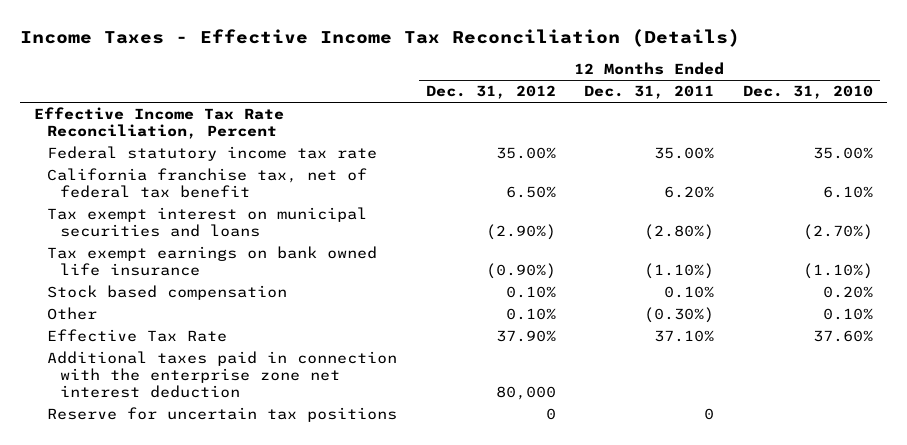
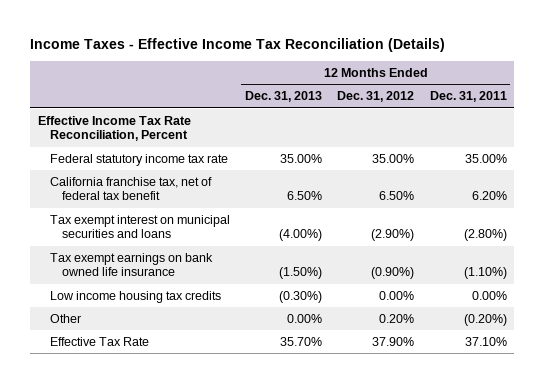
[743,85,874,100] Dec. 31, 2010 -> none
none -> [244,91,322,103] Dec. 31, 2013
[47,285,288,301] Stock based compensation -> none
none -> [49,290,221,303] Low income housing tax credits
[505,308,556,321] 0.10% -> [379,313,415,323] 0.20%
[644,307,715,324] (0.30%) -> [463,313,507,326] (0.20%)
[47,351,398,399] Additional taxes paid in connection with the enterprise zone net interest deduction -> none
[47,407,398,423] Reserve for uncertain tax positions -> none

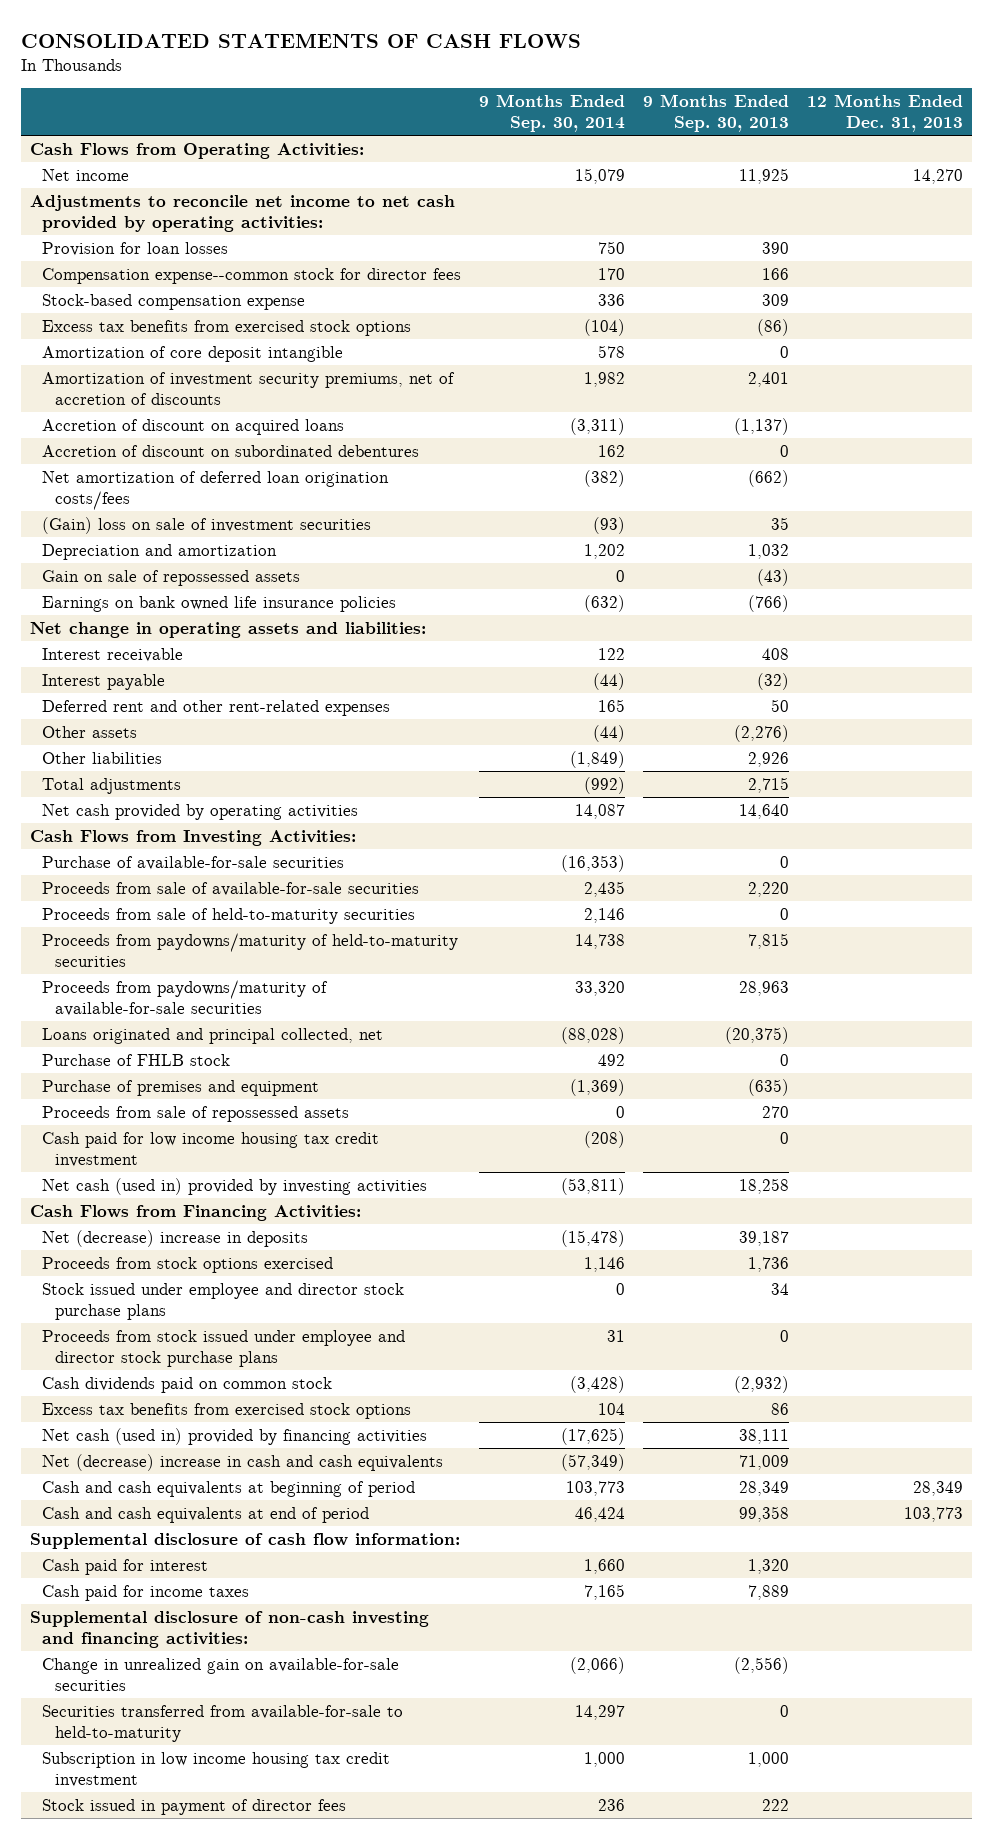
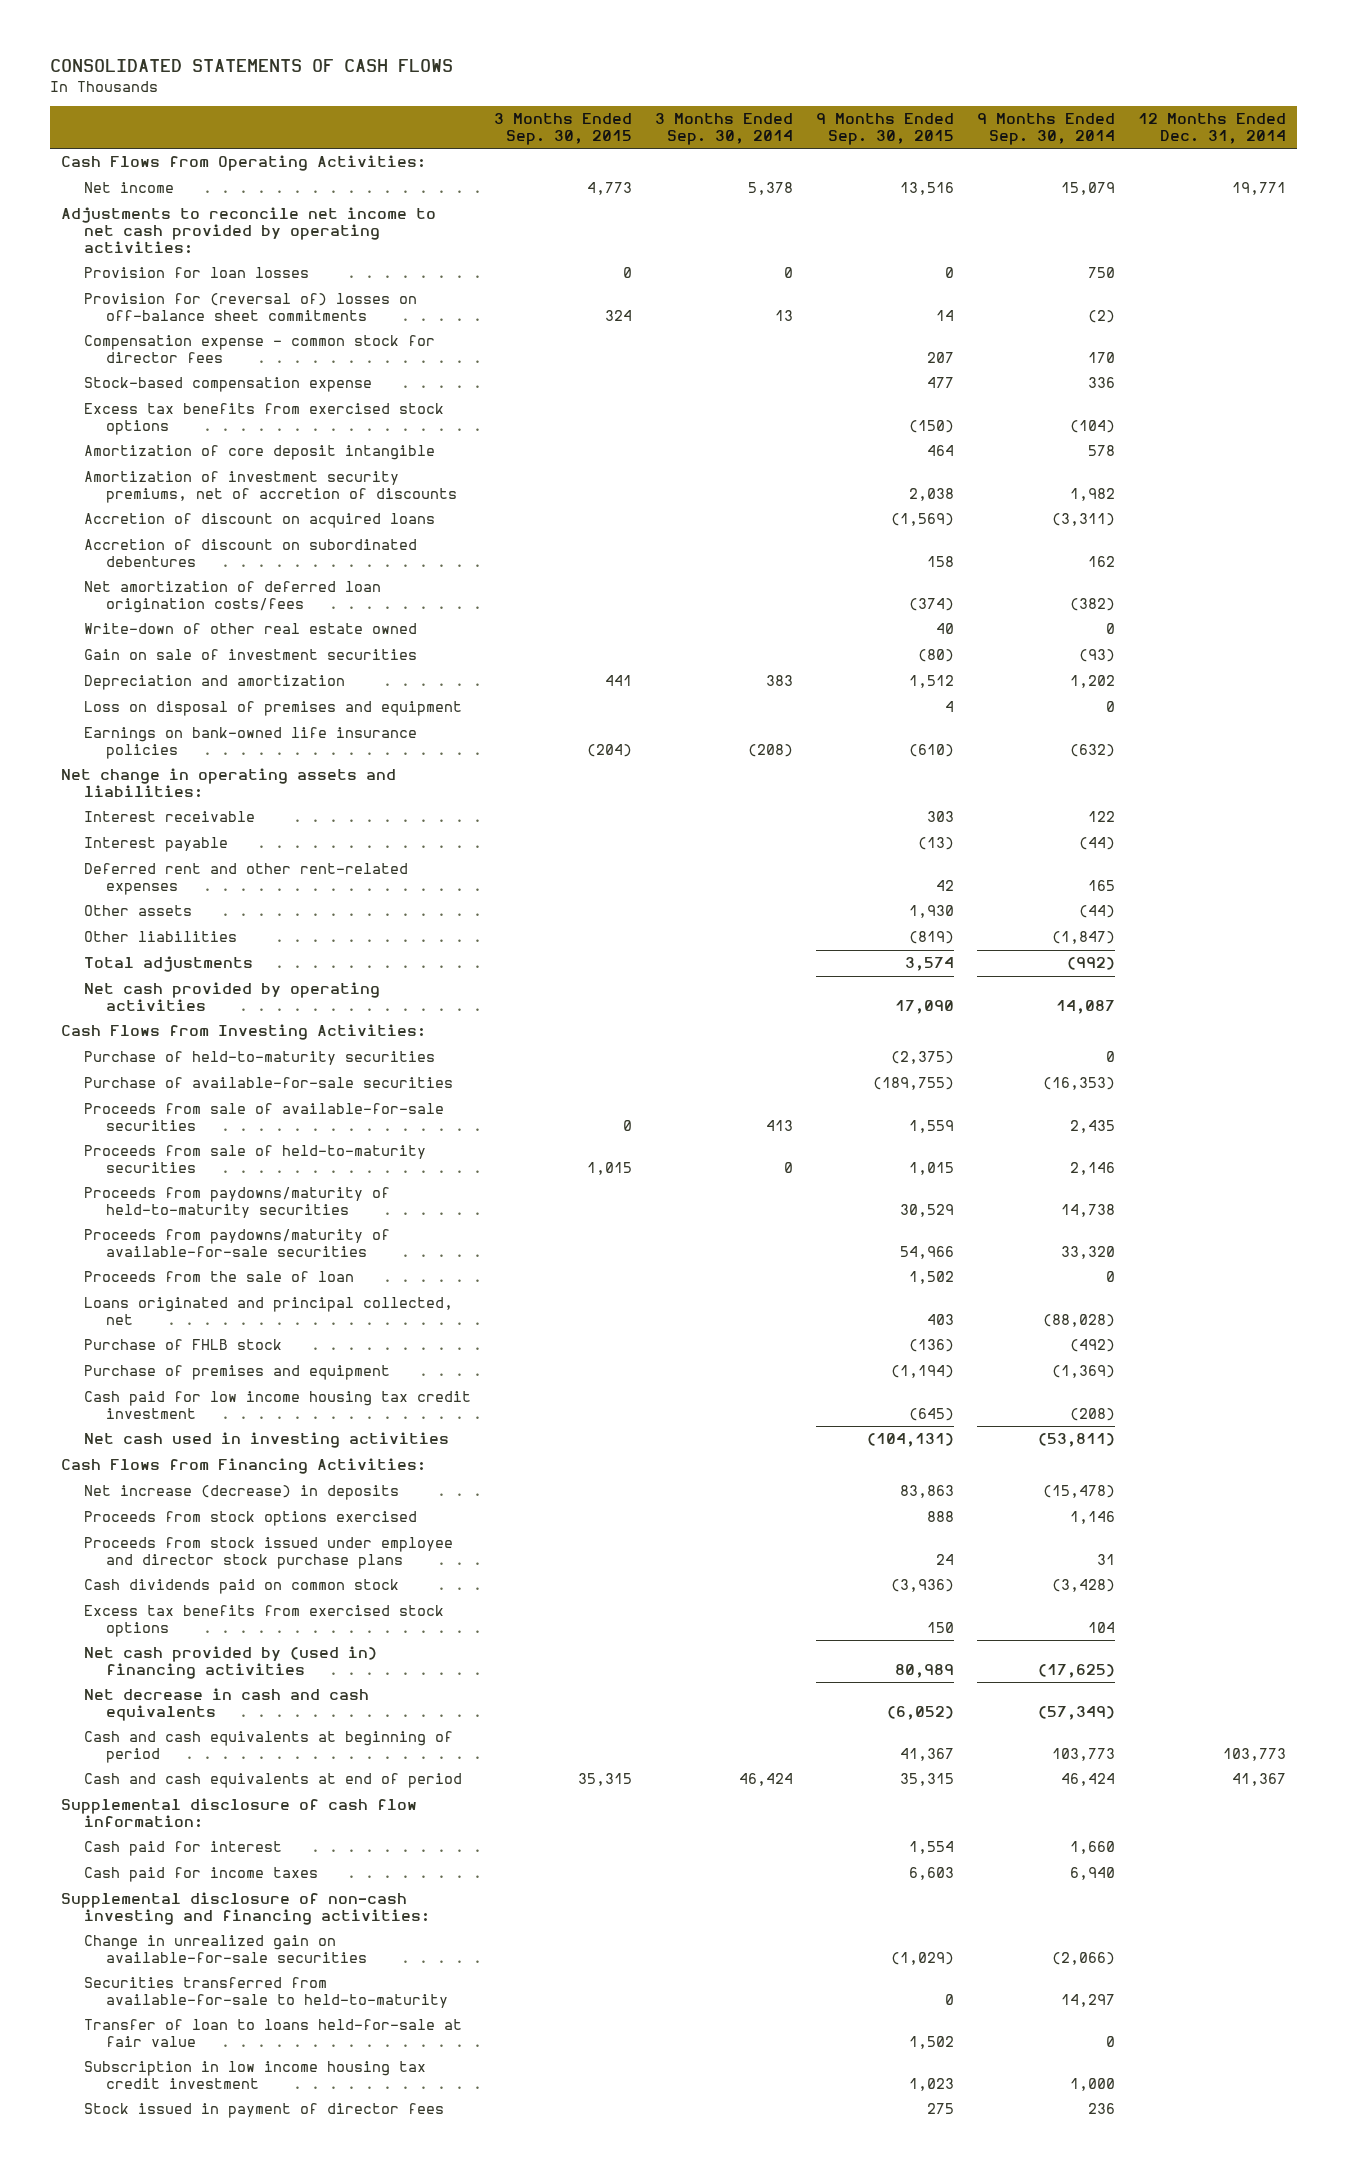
[643,93,790,132] 9 Months Ended Sep. 30, 2013 -> none
[807,93,964,132] 12 Months Ended Dec. 31, 2013 -> none
none -> [493,113,632,146] 3 Months Ended Sep. 30, 2015
none -> [654,113,793,146] 3 Months Ended Sep. 30, 2014
none -> [815,113,954,146] 9 Months Ended Sep. 30, 2015
none -> [1137,113,1286,145] 12 Months Ended Dec. 31, 2014
none -> [83,293,417,322] Provision for (reversal of) losses on off-balance sheet commitments
[42,268,462,285] Compensation expense--common stock for director fees -> [83,335,435,364] Compensation expense - common stock for director fees
none -> [83,623,417,635] Write-down of other real estate owned
[42,517,372,535] (Gain) loss on sale of investment securities -> [83,649,417,661] Gain on sale of investment securities
[42,570,301,587] Gain on sale of repossessed assets -> none
none -> [83,701,462,717] Loss on disposal of premises and equipment
[42,596,397,613] Earnings on bank owned life insurance policies -> [83,727,417,760] Earnings on bank-owned life insurance policies
[570,751,626,769] (1,849) -> [1051,931,1115,945] (1,847)
none -> [83,1051,435,1066] Purchase of held-to-maturity securities
none -> [83,1271,354,1283] Proceeds from the sale of loan
[598,1054,626,1067] 492 -> [1069,1339,1115,1353] (492)
[42,1106,350,1123] Proceeds from sale of repossessed assets -> none
[42,1178,428,1196] Net cash (used in) provided by investing activities -> [83,1432,449,1449] Net cash used in investing activities
[42,1230,309,1248] Net (decrease) increase in deposits -> [83,1485,399,1501] Net increase (decrease) in deposits
[42,1283,405,1320] Stock issued under employee and director stock purchase plans -> none
[42,1428,428,1446] Net cash (used in) provided by financing activities -> [83,1646,377,1680] Net cash provided by (used in) financing activities
[42,1454,444,1472] Net (decrease) increase in cash and cash equivalents -> [83,1688,369,1722] Net decrease in cash and cash equivalents
[584,1584,626,1601] 7,165 -> [1069,1867,1115,1881] 6,940
none -> [83,2019,462,2048] Transfer of loan to loans held-for-sale at fair value

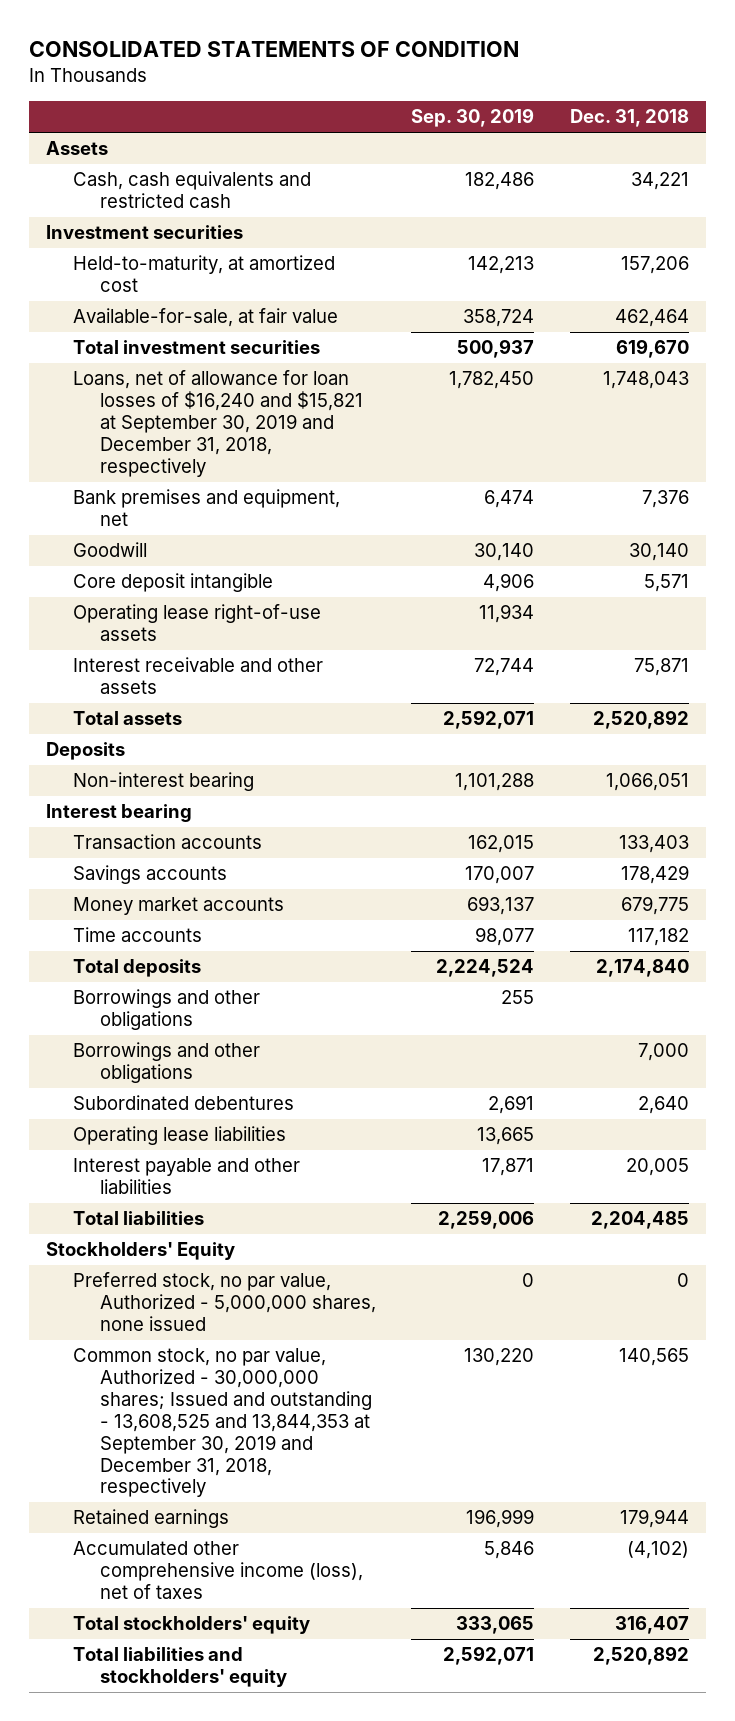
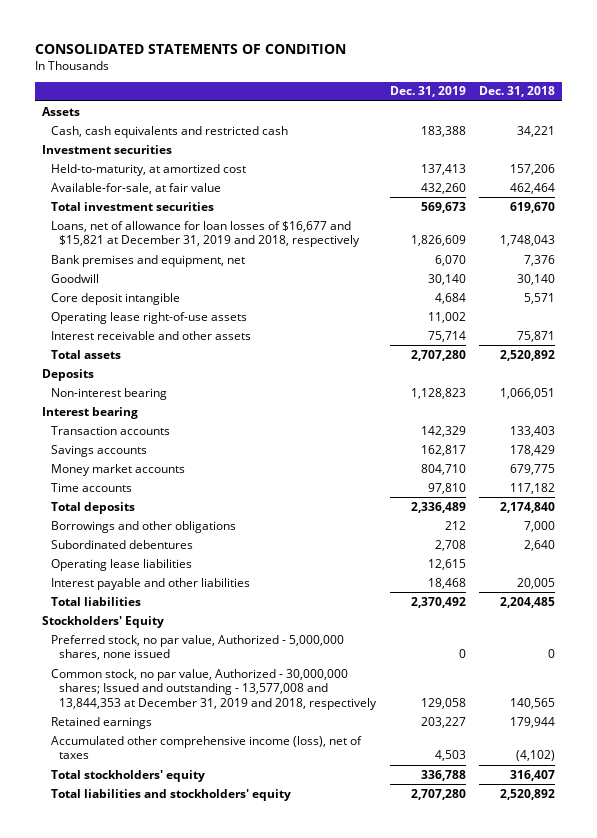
[411,108,535,128] Sep. 30, 2019 -> none
none -> [389,86,466,98] Dec. 31, 2019
[73,370,363,477] Loans, net of allowance for loan losses of $16,240 and $15,821 at September 30, 2019 and December 31, 2018, respectively -> [50,220,361,248] Loans, net of allowance for loan losses of $16,677 and $15,821 at December 31, 2019 and 2018, respectively
[73,989,261,1031] Borrowings and other obligations -> none
[73,1348,372,1498] Common stock, no par value, Authorized - 30,000,000 shares; Issued and outstanding - 13,608,525 and 13,844,353 at September 30, 2019 and December 31, 2018, respectively -> [50,668,378,710] Common stock, no par value, Authorized - 30,000,000 shares; Issued and outstanding - 13,577,008 and 13,844,353 at December 31, 2019 and 2018, respectively

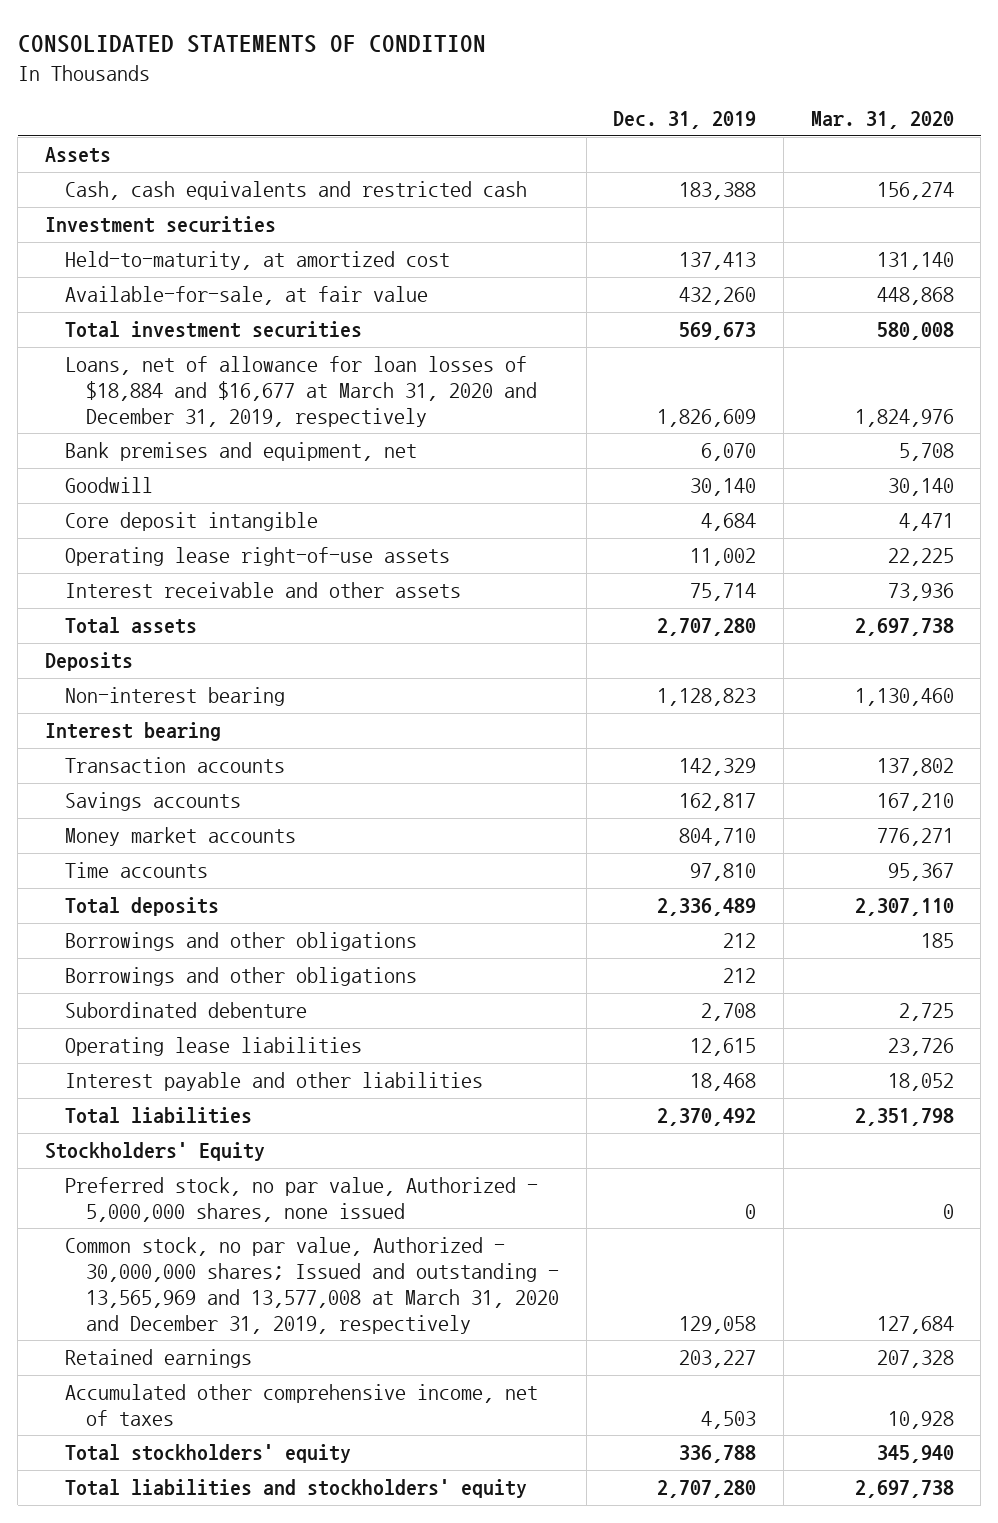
[479,86,556,98] Dec. 31, 2018 -> none
none -> [810,111,954,130] Mar. 31, 2020
[50,220,361,248] Loans, net of allowance for loan losses of $16,677 and $15,821 at December 31, 2019 and 2018, respectively -> [65,356,537,427] Loans, net of allowance for loan losses of $18,884 and $16,677 at March 31, 2020 and December 31, 2019, respectively
none -> [65,967,418,987] Borrowings and other obligations
[50,539,193,549] Subordinated debentures -> [65,1002,308,1019] Subordinated debenture
[50,668,378,710] Common stock, no par value, Authorized - 30,000,000 shares; Issued and outstanding - 13,577,008 and 13,844,353 at December 31, 2019 and 2018, respectively -> [65,1237,559,1334] Common stock, no par value, Authorized - 30,000,000 shares; Issued and outstanding - 13,565,969 and 13,577,008 at March 31, 2020 and December 31, 2019, respectively
[50,735,362,760] Accumulated other comprehensive income (loss), net of taxes -> [65,1384,539,1426] Accumulated other comprehensive income, net of taxes

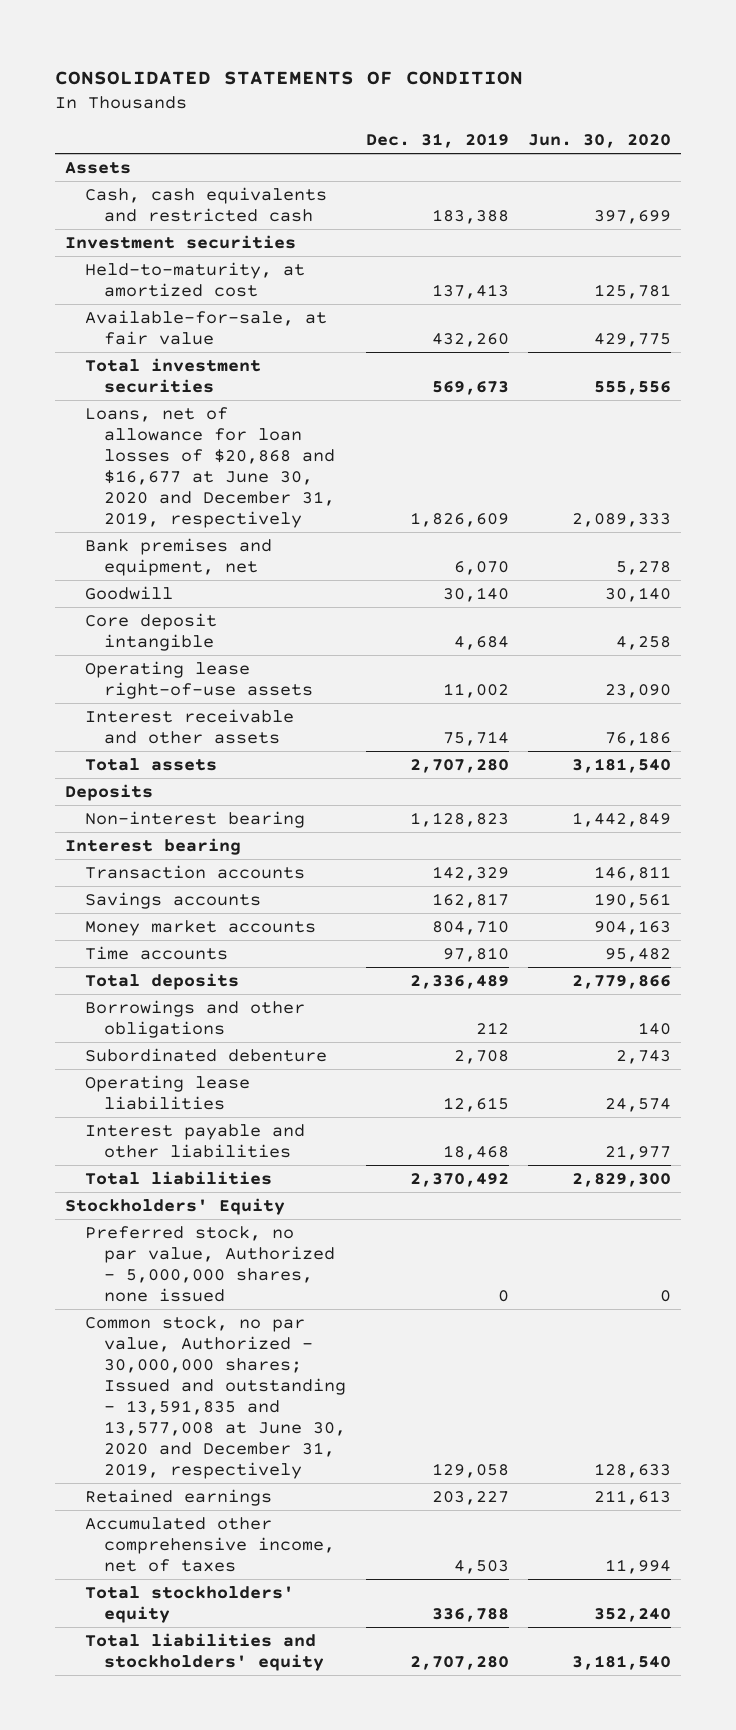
[810,111,954,130] Mar. 31, 2020 -> none
none -> [528,134,672,149] Jun. 30, 2020
[65,356,537,427] Loans, net of allowance for loan losses of $18,884 and $16,677 at March 31, 2020 and December 31, 2019, respectively -> [84,406,336,529] Loans, net of allowance for loan losses of $20,868 and $16,677 at June 30, 2020 and December 31, 2019, respectively
[65,967,418,987] Borrowings and other obligations -> none
[65,1237,559,1334] Common stock, no par value, Authorized - 30,000,000 shares; Issued and outstanding - 13,565,969 and 13,577,008 at March 31, 2020 and December 31, 2019, respectively -> [84,1315,347,1480] Common stock, no par value, Authorized - 30,000,000 shares; Issued and outstanding - 13,591,835 and 13,577,008 at June 30, 2020 and December 31, 2019, respectively

